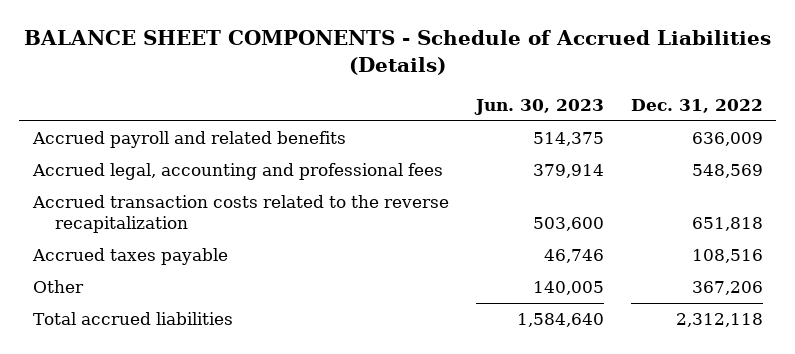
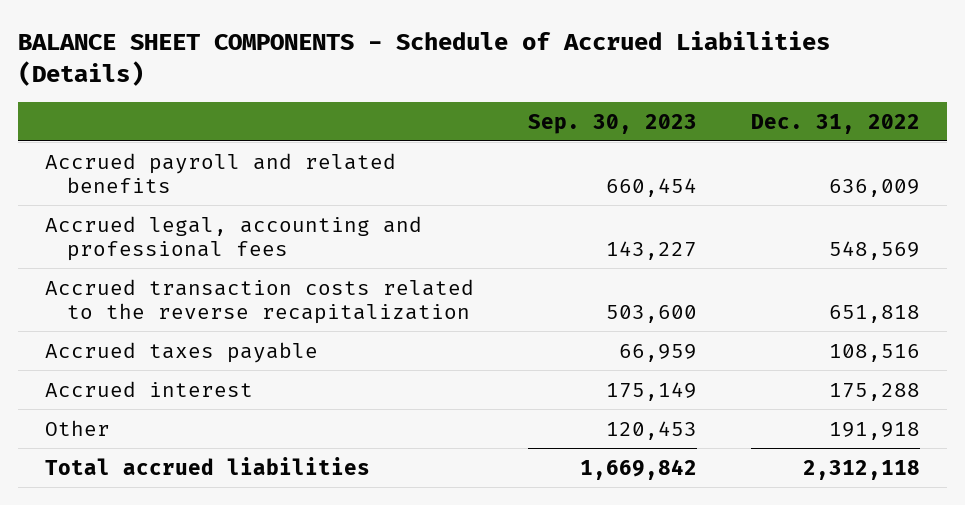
[473,98,604,115] Jun. 30, 2023 -> none
none -> [528,113,698,134] Sep. 30, 2023
none -> [45,380,254,397] Accrued interest
[691,281,763,296] 367,206 -> [828,421,920,440] 191,918

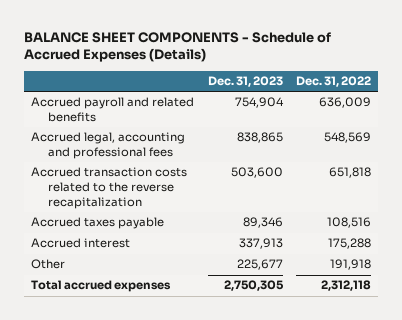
[18,30,831,86] BALANCE SHEET COMPONENTS - Schedule of Accrued Liabilities (Details) -> [23,31,331,63] BALANCE SHEET COMPONENTS - Schedule of Accrued Expenses (Details)
[528,113,698,134] Sep. 30, 2023 -> none
none -> [207,75,283,87] Dec. 31, 2023
[45,456,371,475] Total accrued liabilities -> [30,280,171,293] Total accrued expenses

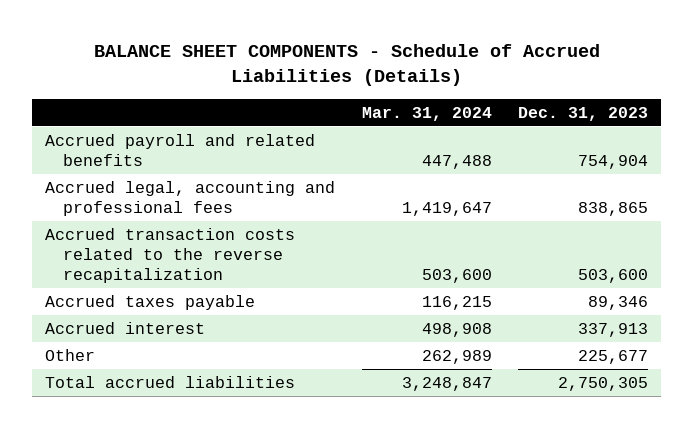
[23,31,331,63] BALANCE SHEET COMPONENTS - Schedule of Accrued Expenses (Details) -> [93,44,600,87] BALANCE SHEET COMPONENTS - Schedule of Accrued Liabilities (Details)
[296,75,372,87] Dec. 31, 2022 -> none
none -> [361,106,492,121] Mar. 31, 2024
[30,280,171,293] Total accrued expenses -> [45,375,296,388] Total accrued liabilities

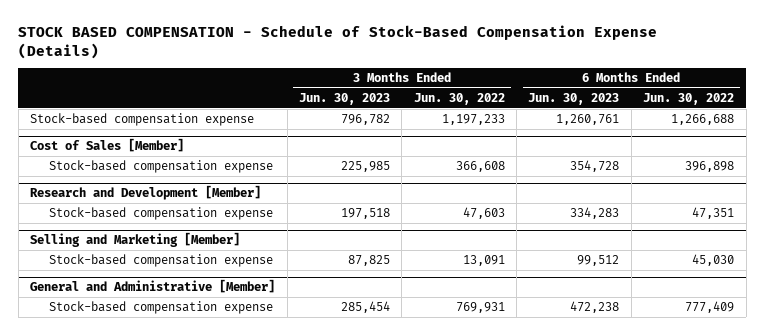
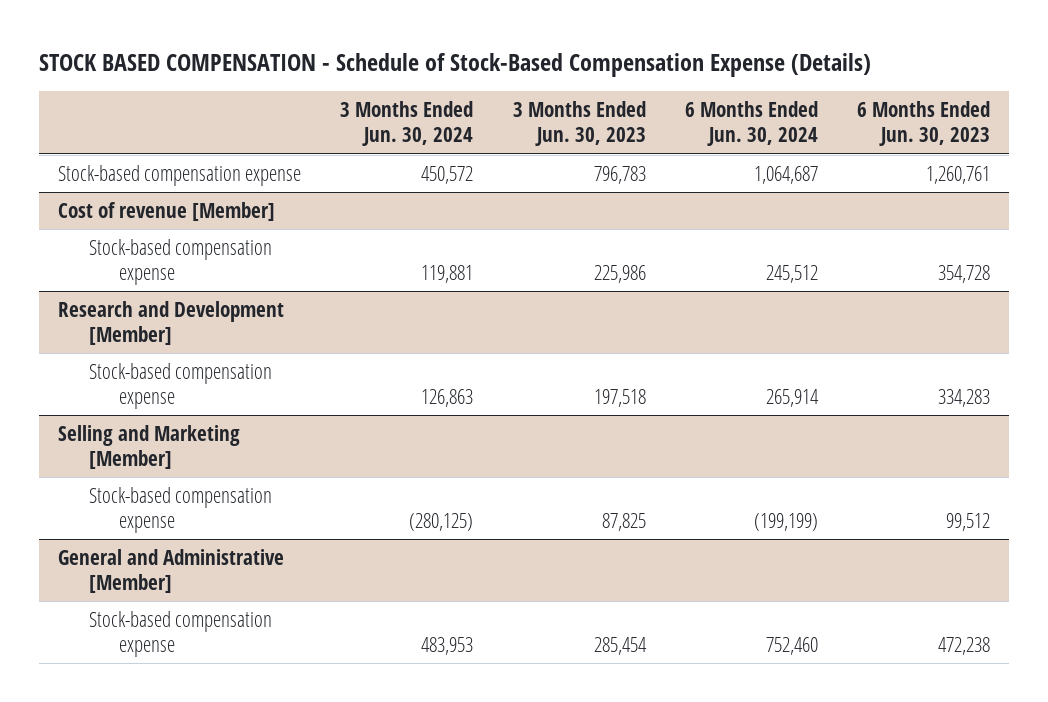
[413,93,505,106] Jun. 30, 2022 -> none
[643,93,735,106] Jun. 30, 2022 -> none
none -> [340,101,474,147] 3 Months Ended Jun. 30, 2024
none -> [684,101,818,147] 6 Months Ended Jun. 30, 2024
[341,114,391,126] 796,782 -> [593,165,646,184] 796,783
[30,138,185,153] Cost of Sales [Member] -> [58,201,276,221] Cost of revenue [Member]
[341,161,391,173] 225,985 -> [593,264,646,283] 225,986

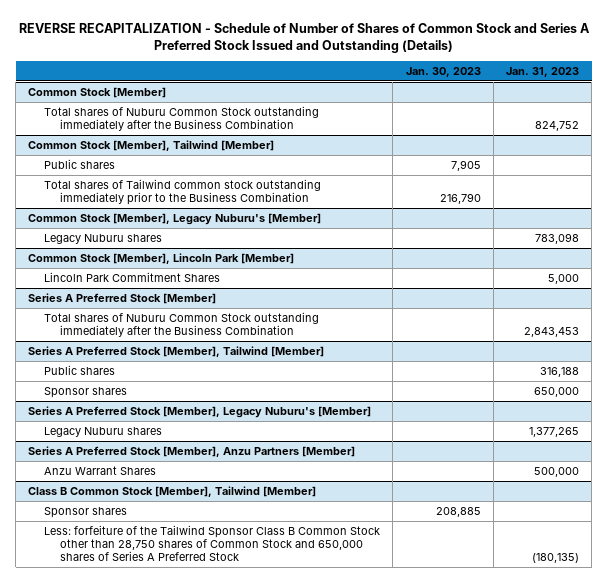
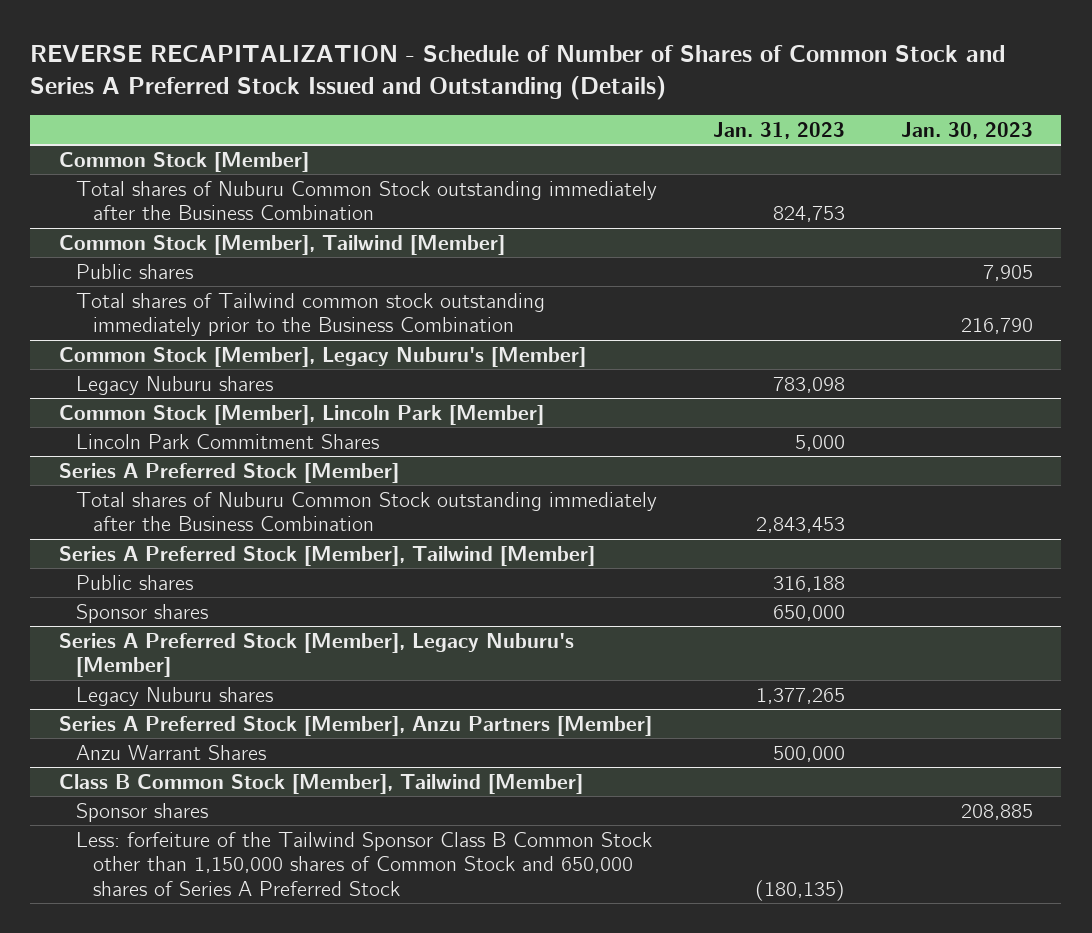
[535,121,580,132] 824,752 -> [772,206,845,223] 824,753
[44,524,381,562] Less: forfeiture of the Tailwind Sponsor Class B Common Stock other than 28,750 shares of Common Stock and 650,000 shares of Series A Preferred Stock -> [75,831,652,896] Less: forfeiture of the Tailwind Sponsor Class B Common Stock other than 1,150,000 shares of Common Stock and 650,000 shares of Series A Preferred Stock

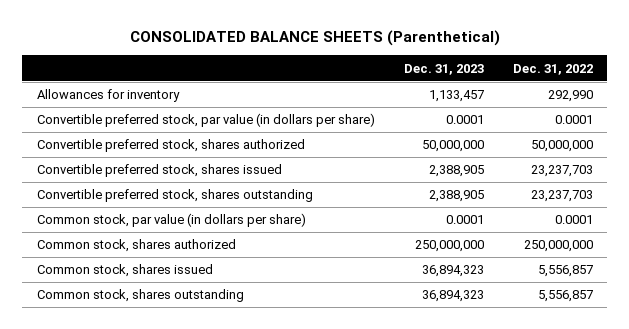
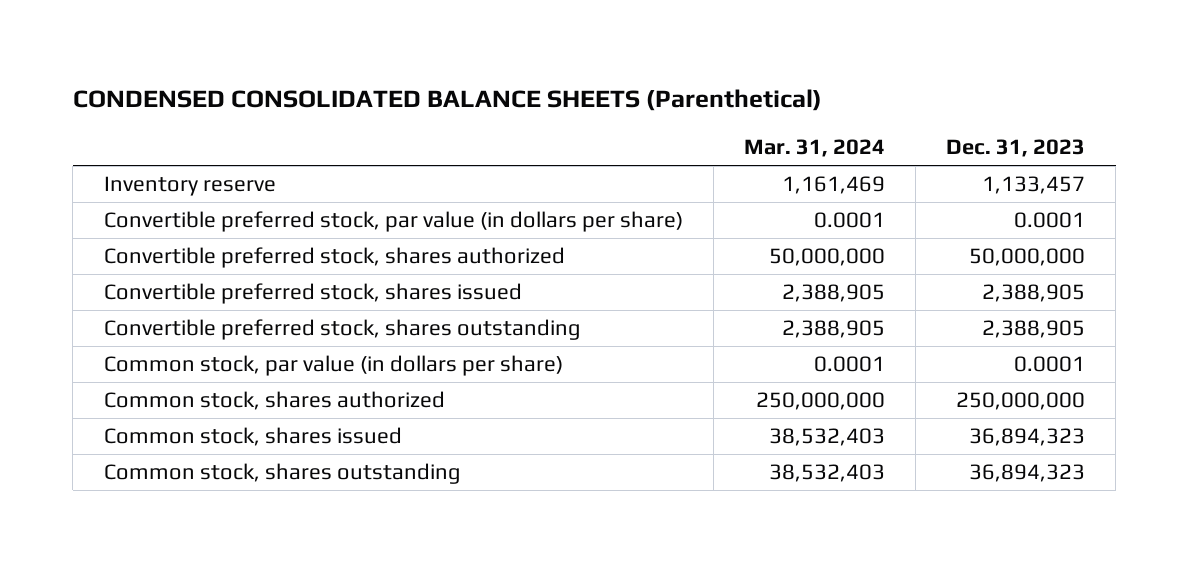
[129,30,500,47] CONSOLIDATED BALANCE SHEETS (Parenthetical) -> [72,88,822,111] CONDENSED CONSOLIDATED BALANCE SHEETS (Parenthetical)
[512,63,593,75] Dec. 31, 2022 -> none
none -> [743,138,885,157] Mar. 31, 2024
[36,89,180,103] Allowances for inventory -> [103,176,276,197] Inventory reserve

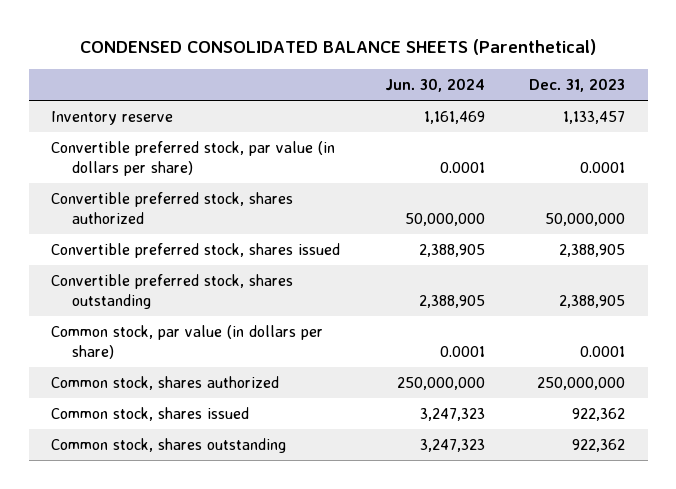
[743,138,885,157] Mar. 31, 2024 -> none
none -> [384,77,485,92] Jun. 30, 2024
[968,428,1085,447] 36,894,323 -> [572,407,626,421] 922,362
[968,464,1085,483] 36,894,323 -> [572,438,626,452] 922,362

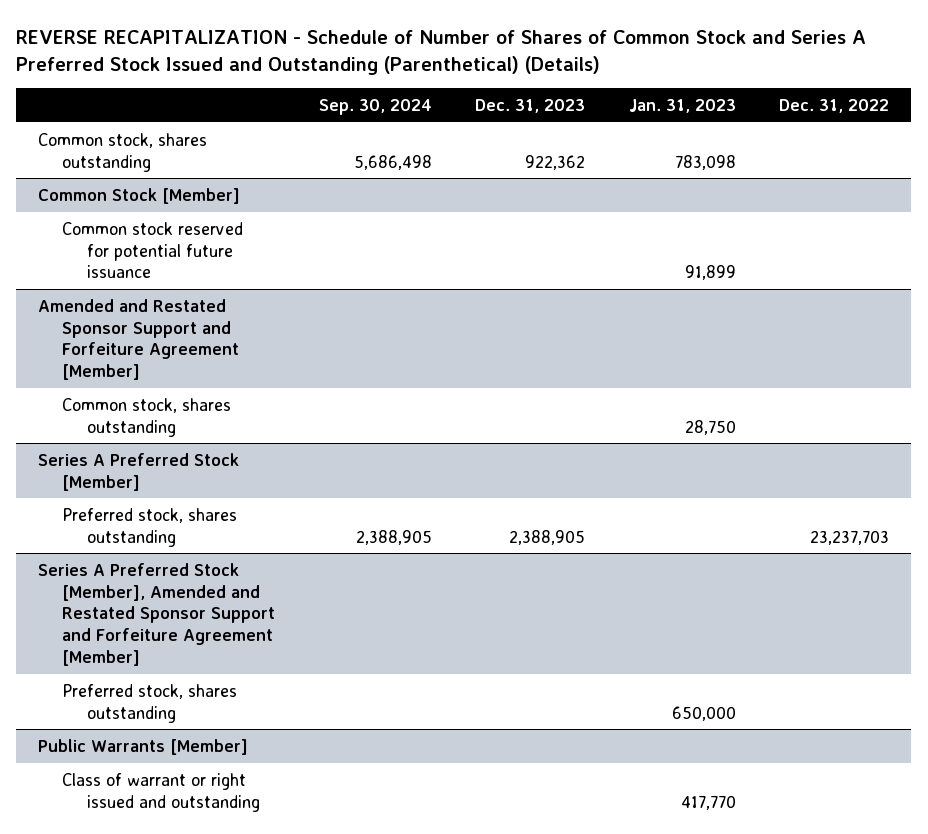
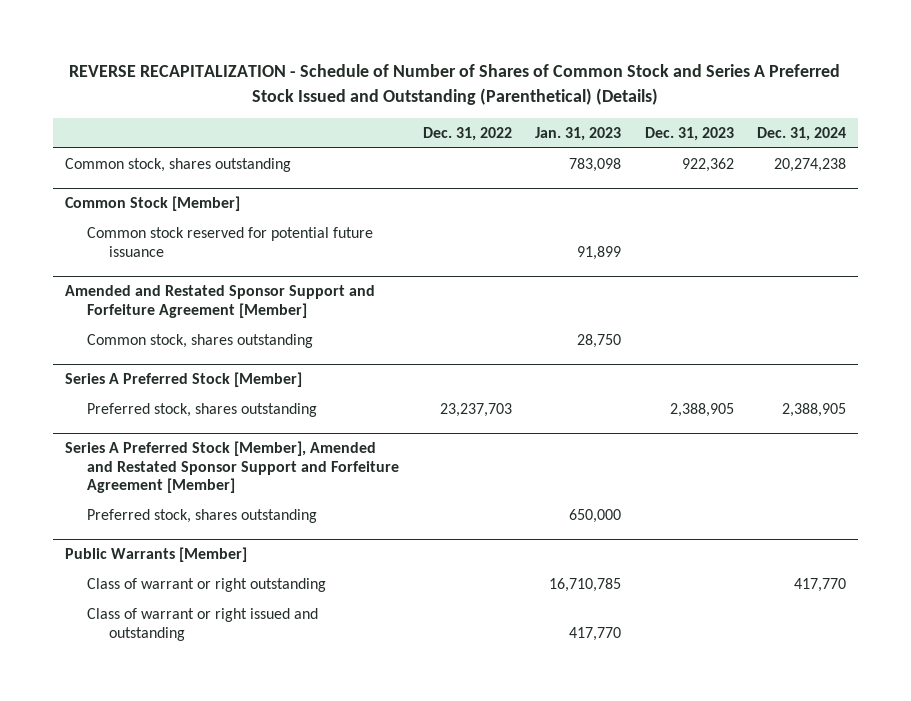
[318,99,432,116] Sep. 30, 2024 -> none
none -> [757,126,847,141] Dec. 31, 2024
none -> [87,578,327,593] Class of warrant or right outstanding

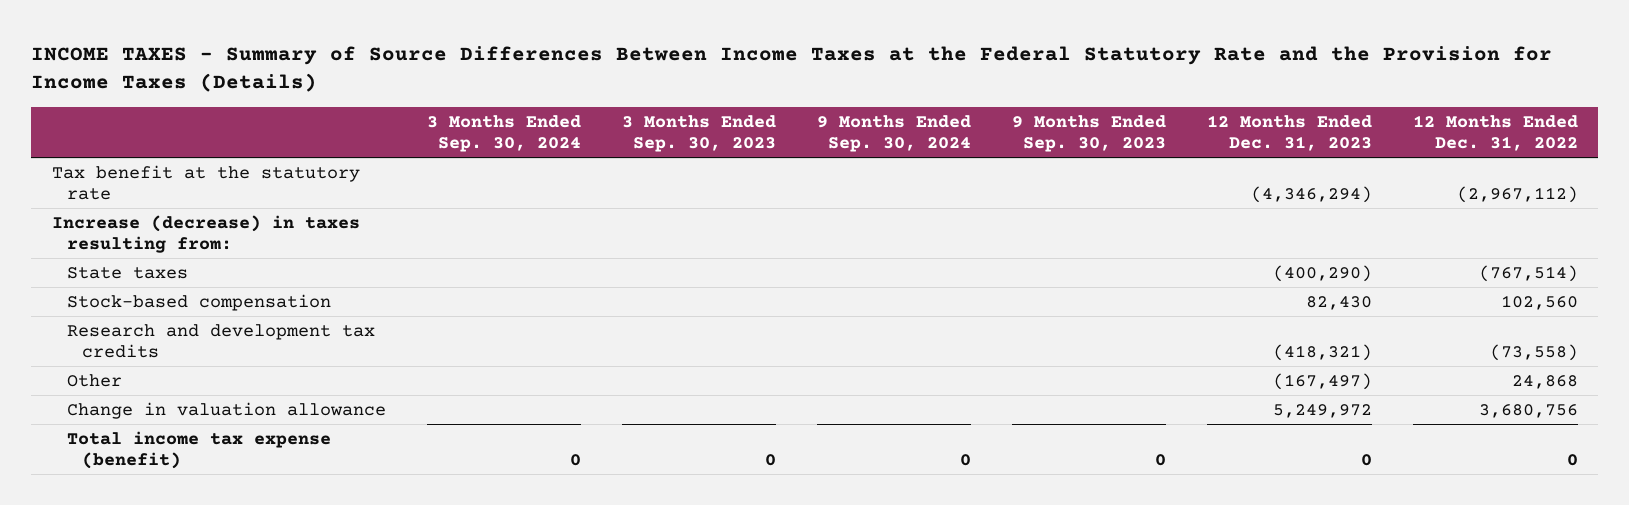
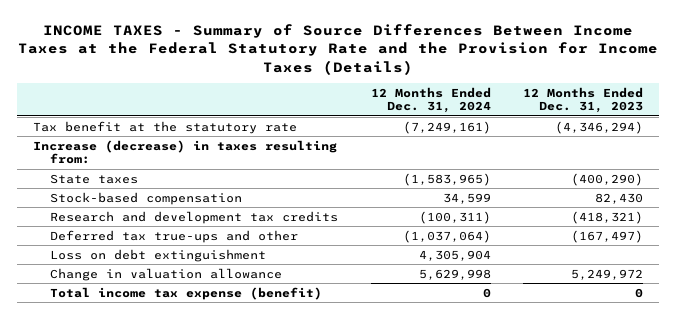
[426,114,581,152] 3 Months Ended Sep. 30, 2024 -> none
[621,114,776,152] 3 Months Ended Sep. 30, 2023 -> none
[816,114,971,152] 9 Months Ended Sep. 30, 2024 -> none
[1011,114,1166,152] 9 Months Ended Sep. 30, 2023 -> none
[1412,114,1578,151] 12 Months Ended Dec. 31, 2022 -> none
none -> [370,86,491,114] 12 Months Ended Dec. 31, 2024
[66,373,122,387] Other -> [50,229,299,243] Deferred tax true-ups and other
none -> [50,248,267,262] Loss on debt extinguishment

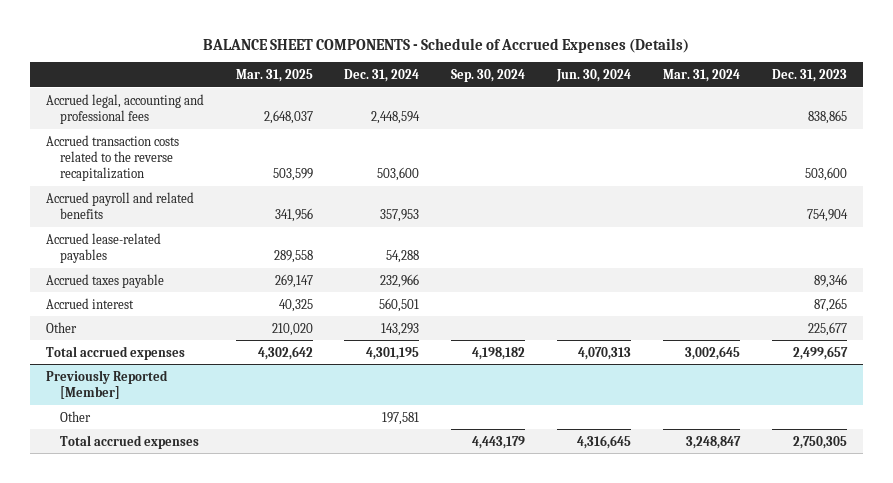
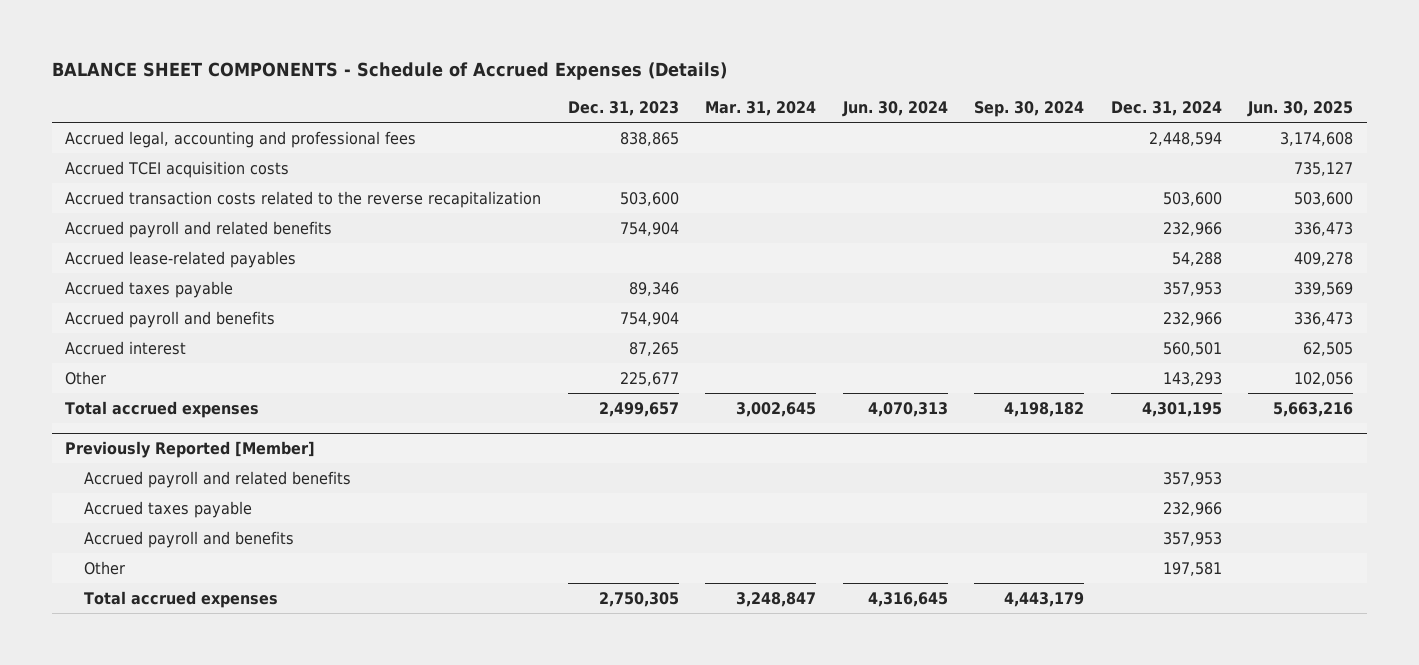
[235,68,313,82] Mar. 31, 2025 -> none
none -> [1247,100,1354,117] Jun. 30, 2025
none -> [65,160,290,178] Accrued TCEI acquisition costs
[380,208,420,222] 357,953 -> [1162,221,1222,236] 232,966
[380,273,420,288] 232,966 -> [1162,281,1222,296] 357,953
none -> [65,310,276,328] Accrued payroll and benefits
none -> [84,470,352,488] Accrued payroll and related benefits
none -> [84,500,253,518] Accrued taxes payable
none -> [84,530,295,548] Accrued payroll and benefits

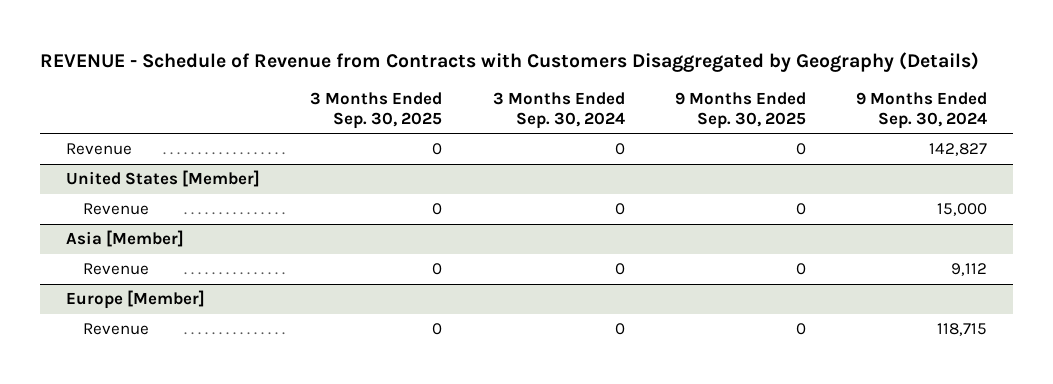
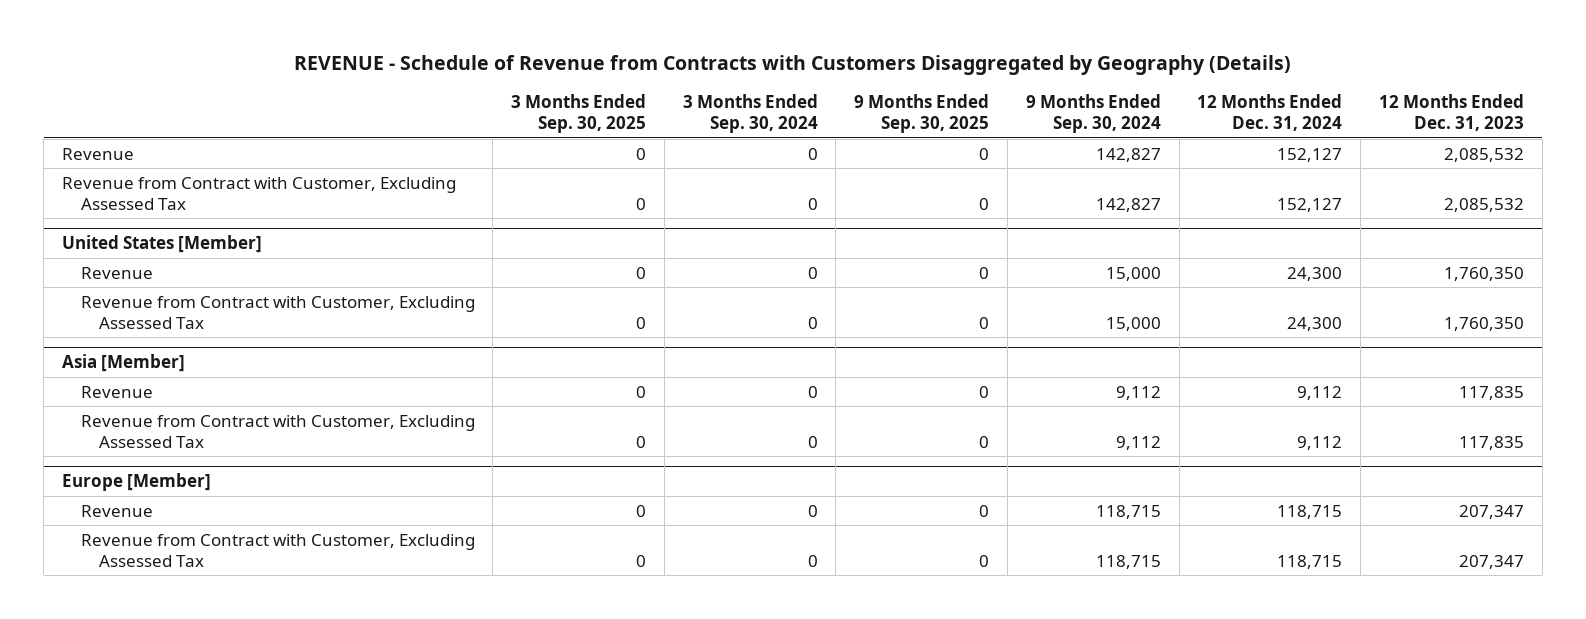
none -> [1197,93,1343,132] 12 Months Ended Dec. 31, 2024
none -> [1378,93,1524,132] 12 Months Ended Dec. 31, 2023
none -> [62,176,457,210] Revenue from Contract with Customer, Excluding Assessed Tax
none -> [80,295,475,329] Revenue from Contract with Customer, Excluding Assessed Tax
none -> [80,414,475,448] Revenue from Contract with Customer, Excluding Assessed Tax
none -> [80,533,475,567] Revenue from Contract with Customer, Excluding Assessed Tax

